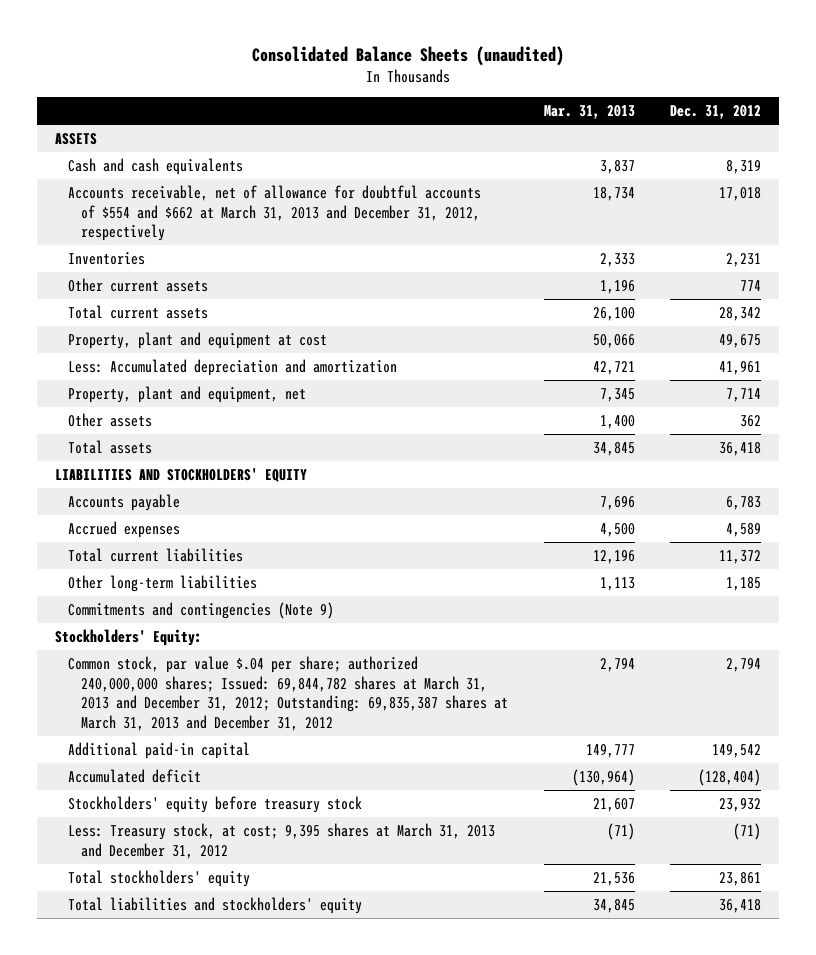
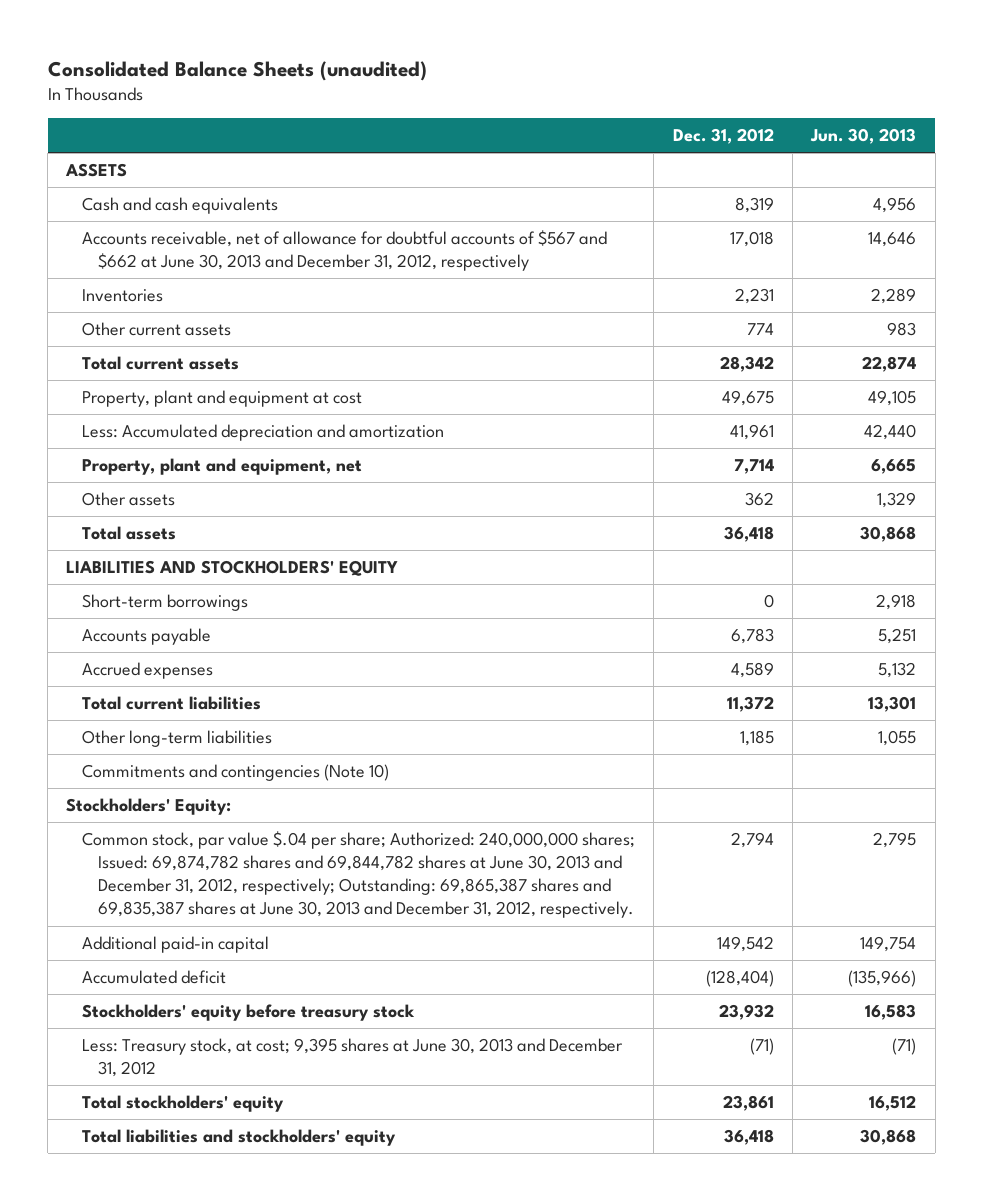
[543,105,635,120] Mar. 31, 2013 -> none
none -> [810,128,917,145] Jun. 30, 2013
[67,184,481,242] Accounts receivable, net of allowance for doubtful accounts of $554 and $662 at March 31, 2013 and December 31, 2012, respectively -> [82,229,608,272] Accounts receivable, net of allowance for doubtful accounts of $567 and $662 at June 30, 2013 and December 31, 2012, respectively
none -> [82,593,249,611] Short-term borrowings
[67,601,334,619] Commitments and contingencies (Note 9) -> [82,763,390,781] Commitments and contingencies (Note 10)
[67,655,508,731] Common stock, par value $.04 per share; authorized 240,000,000 shares; Issued: 69,844,782 shares at March 31, 2013 and December 31, 2012; Outstanding: 69,835,387 shares at March 31, 2013 and December 31, 2012 -> [82,830,636,919] Common stock, par value $.04 per share; Authorized: 240,000,000 shares; Issued: 69,874,782 shares and 69,844,782 shares at June 30, 2013 and December 31, 2012, respectively; Outstanding: 69,865,387 shares and 69,835,387 shares at June 30, 2013 and December 31, 2012, respectively.
[67,822,495,859] Less: Treasury stock, at cost; 9,395 shares at March 31, 2013 and December 31, 2012 -> [82,1037,624,1078] Less: Treasury stock, at cost; 9,395 shares at June 30, 2013 and December 31, 2012

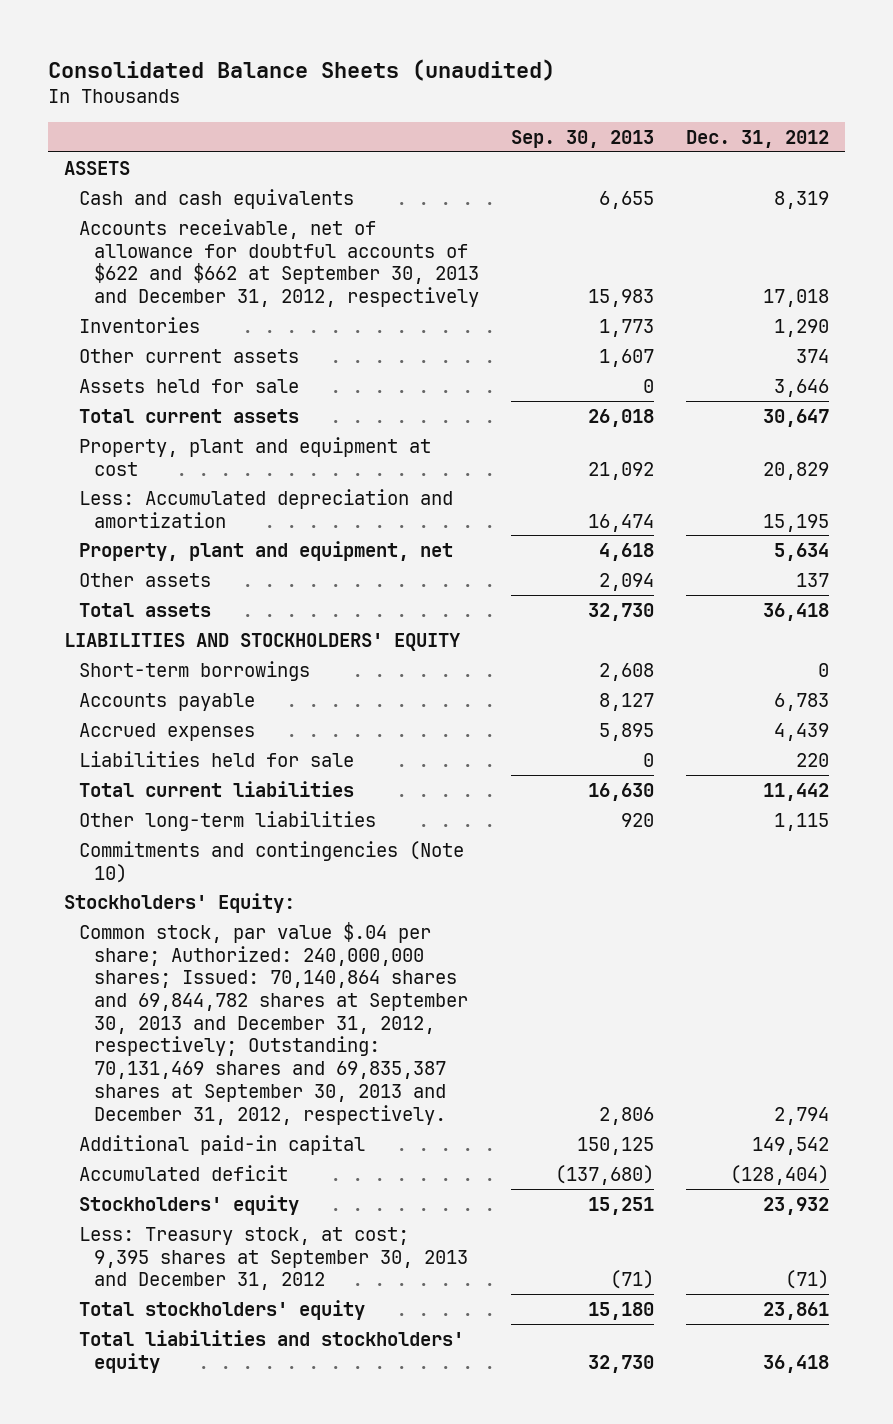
[810,128,917,145] Jun. 30, 2013 -> none
none -> [510,130,654,149] Sep. 30, 2013
[82,229,608,272] Accounts receivable, net of allowance for doubtful accounts of $567 and $662 at June 30, 2013 and December 31, 2012, respectively -> [78,218,479,308] Accounts receivable, net of allowance for doubtful accounts of $622 and $662 at September 30, 2013 and December 31, 2012, respectively
[734,287,774,304] 2,231 -> [773,318,829,337] 1,290
[746,322,774,335] 774 -> [795,348,829,363] 374
none -> [78,378,299,393] Assets held for sale
[719,355,774,372] 28,342 -> [762,408,829,427] 30,647
[721,389,774,406] 49,675 -> [762,461,829,480] 20,829
[729,423,774,440] 41,961 -> [762,513,829,532] 15,195
[733,458,774,474] 7,714 -> [773,542,829,561] 5,634
[744,491,774,506] 362 -> [795,572,829,587] 137
[730,661,774,678] 4,589 -> [773,722,829,741] 4,439
none -> [78,750,354,767] Liabilities held for sale
[726,695,774,712] 11,372 -> [762,782,829,801] 11,442
[739,729,774,746] 1,185 -> [773,812,829,831] 1,115
[82,830,636,919] Common stock, par value $.04 per share; Authorized: 240,000,000 shares; Issued: 69,874,782 shares and 69,844,782 shares at June 30, 2013 and December 31, 2012, respectively; Outstanding: 69,865,387 shares and 69,835,387 shares at June 30, 2013 and December 31, 2012, respectively. -> [78,921,468,1125] Common stock, par value $.04 per share; Authorized: 240,000,000 shares; Issued: 70,140,864 shares and 69,844,782 shares at September 30, 2013 and December 31, 2012, respectively; Outstanding: 70,131,469 shares and 69,835,387 shares at September 30, 2013 and December 31, 2012, respectively.
[82,1003,416,1021] Stockholders' equity before treasury stock -> [78,1194,299,1215] Stockholders' equity
[82,1037,624,1078] Less: Treasury stock, at cost; 9,395 shares at June 30, 2013 and December 31, 2012 -> [78,1226,468,1291] Less: Treasury stock, at cost; 9,395 shares at September 30, 2013 and December 31, 2012

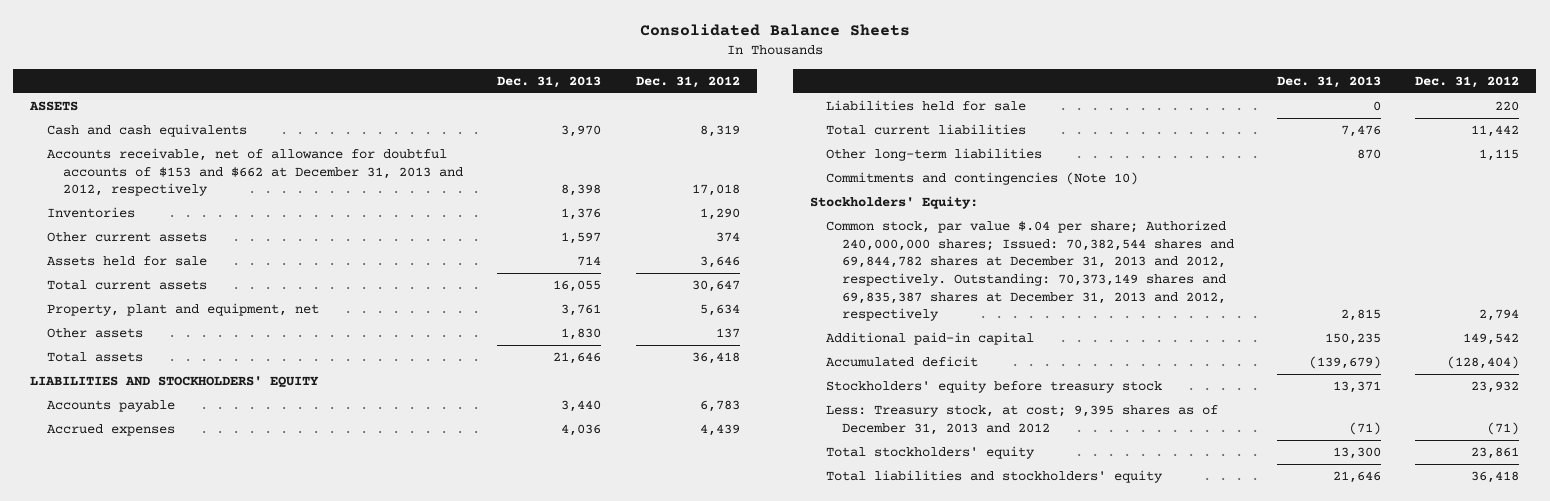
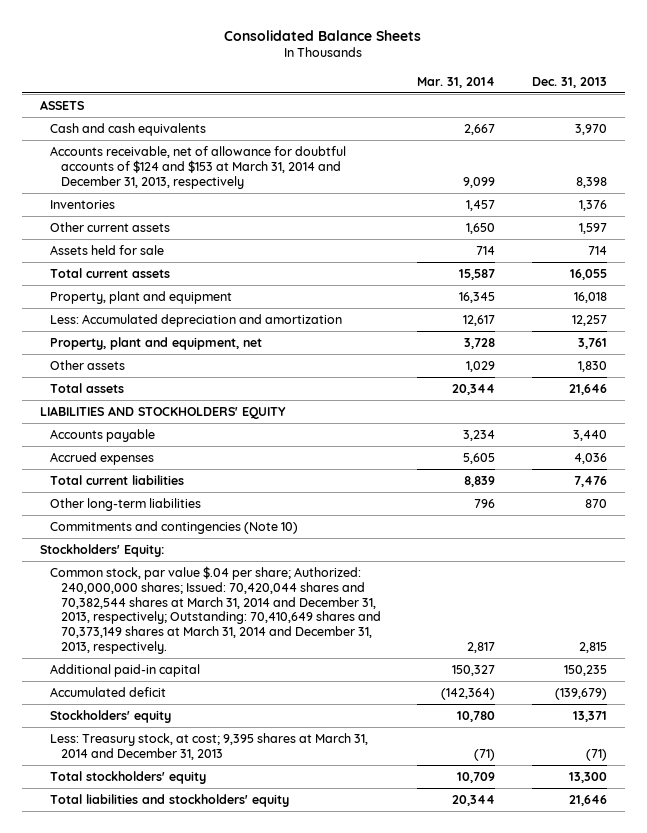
[635,75,740,88] Dec. 31, 2012 -> none
none -> [417,76,496,88] Mar. 31, 2014
[46,148,463,197] Accounts receivable, net of allowance for doubtful accounts of $153 and $662 at December 31, 2013 and 2012, respectively -> [50,146,347,189] Accounts receivable, net of allowance for doubtful accounts of $124 and $153 at March 31, 2014 and December 31, 2013, respectively
none -> [50,291,233,305] Property, plant and equipment
none -> [50,314,343,328] Less: Accumulated depreciation and amortization
[825,100,1026,112] Liabilities held for sale -> none
[825,220,1235,322] Common stock, par value $.04 per share; Authorized 240,000,000 shares; Issued: 70,382,544 shares and 69,844,782 shares at December 31, 2013 and 2012, respectively. Outstanding: 70,373,149 shares and 69,835,387 shares at December 31, 2013 and 2012, respectively -> [50,566,381,654] Common stock, par value $.04 per share; Authorized: 240,000,000 shares; Issued: 70,420,044 shares and 70,382,544 shares at March 31, 2014 and December 31, 2013, respectively; Outstanding: 70,410,649 shares and 70,373,149 shares at March 31, 2014 and December 31, 2013, respectively.
[825,380,1162,394] Stockholders' equity before treasury stock -> [50,710,172,724] Stockholders' equity
[825,405,1218,435] Less: Treasury stock, at cost; 9,395 shares as of December 31, 2013 and 2012 -> [50,733,369,760] Less: Treasury stock, at cost; 9,395 shares at March 31, 2014 and December 31, 2013

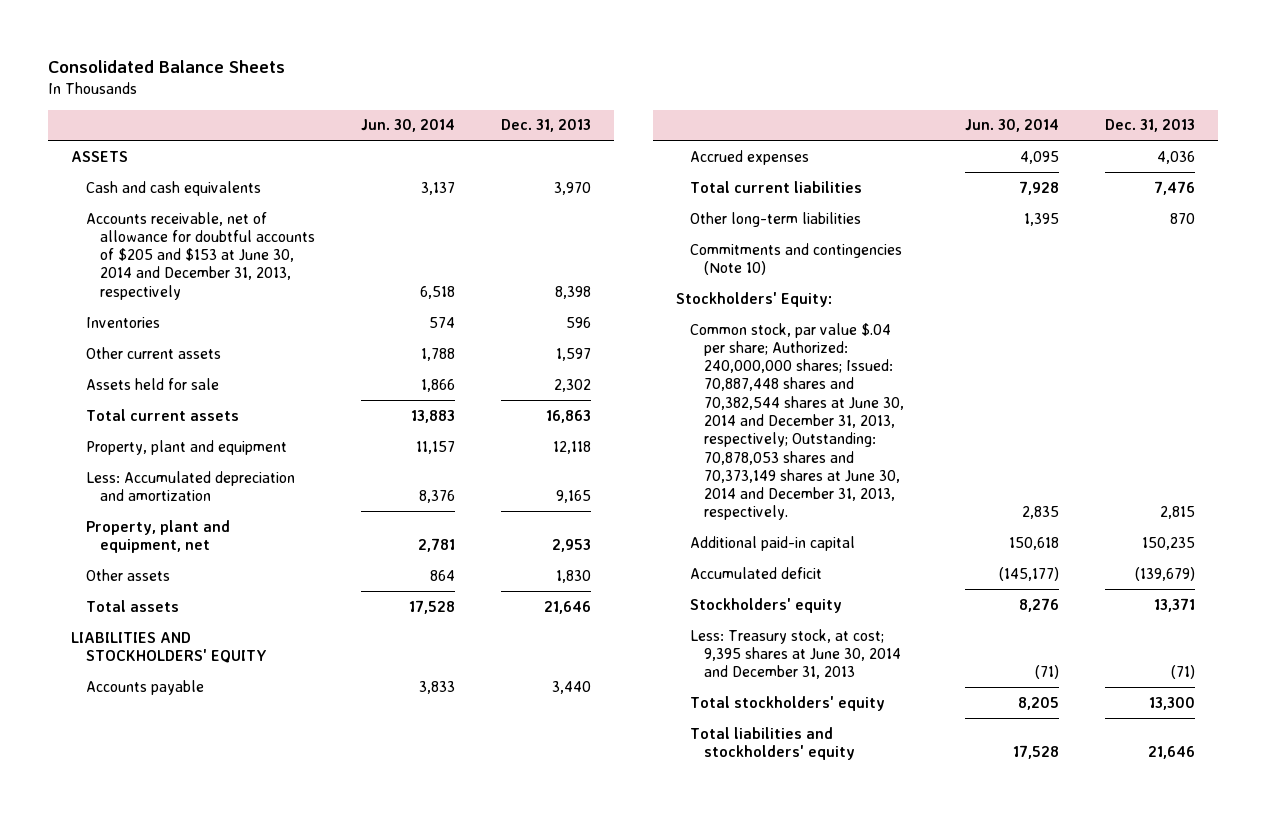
[417,76,496,88] Mar. 31, 2014 -> none
none -> [360,119,455,133] Jun. 30, 2014
[50,146,347,189] Accounts receivable, net of allowance for doubtful accounts of $124 and $153 at March 31, 2014 and December 31, 2013, respectively -> [85,211,316,300] Accounts receivable, net of allowance for doubtful accounts of $205 and $153 at June 30, 2014 and December 31, 2013, respectively
[578,200,607,212] 1,376 -> [565,316,591,328] 596
[587,246,607,256] 714 -> [553,378,591,392] 2,302
[569,269,607,281] 16,055 -> [545,409,591,423] 16,863
[573,292,607,304] 16,018 -> [552,440,591,454] 12,118
[571,315,607,327] 12,257 -> [555,489,591,503] 9,165
[577,338,607,350] 3,761 -> [551,538,591,552] 2,953
[50,566,381,654] Common stock, par value $.04 per share; Authorized: 240,000,000 shares; Issued: 70,420,044 shares and 70,382,544 shares at March 31, 2014 and December 31, 2013, respectively; Outstanding: 70,410,649 shares and 70,373,149 shares at March 31, 2014 and December 31, 2013, respectively. -> [690,322,905,521] Common stock, par value $.04 per share; Authorized: 240,000,000 shares; Issued: 70,887,448 shares and 70,382,544 shares at June 30, 2014 and December 31, 2013, respectively; Outstanding: 70,878,053 shares and 70,373,149 shares at June 30, 2014 and December 31, 2013, respectively.
[50,733,369,760] Less: Treasury stock, at cost; 9,395 shares at March 31, 2014 and December 31, 2013 -> [690,628,902,680] Less: Treasury stock, at cost; 9,395 shares at June 30, 2014 and December 31, 2013

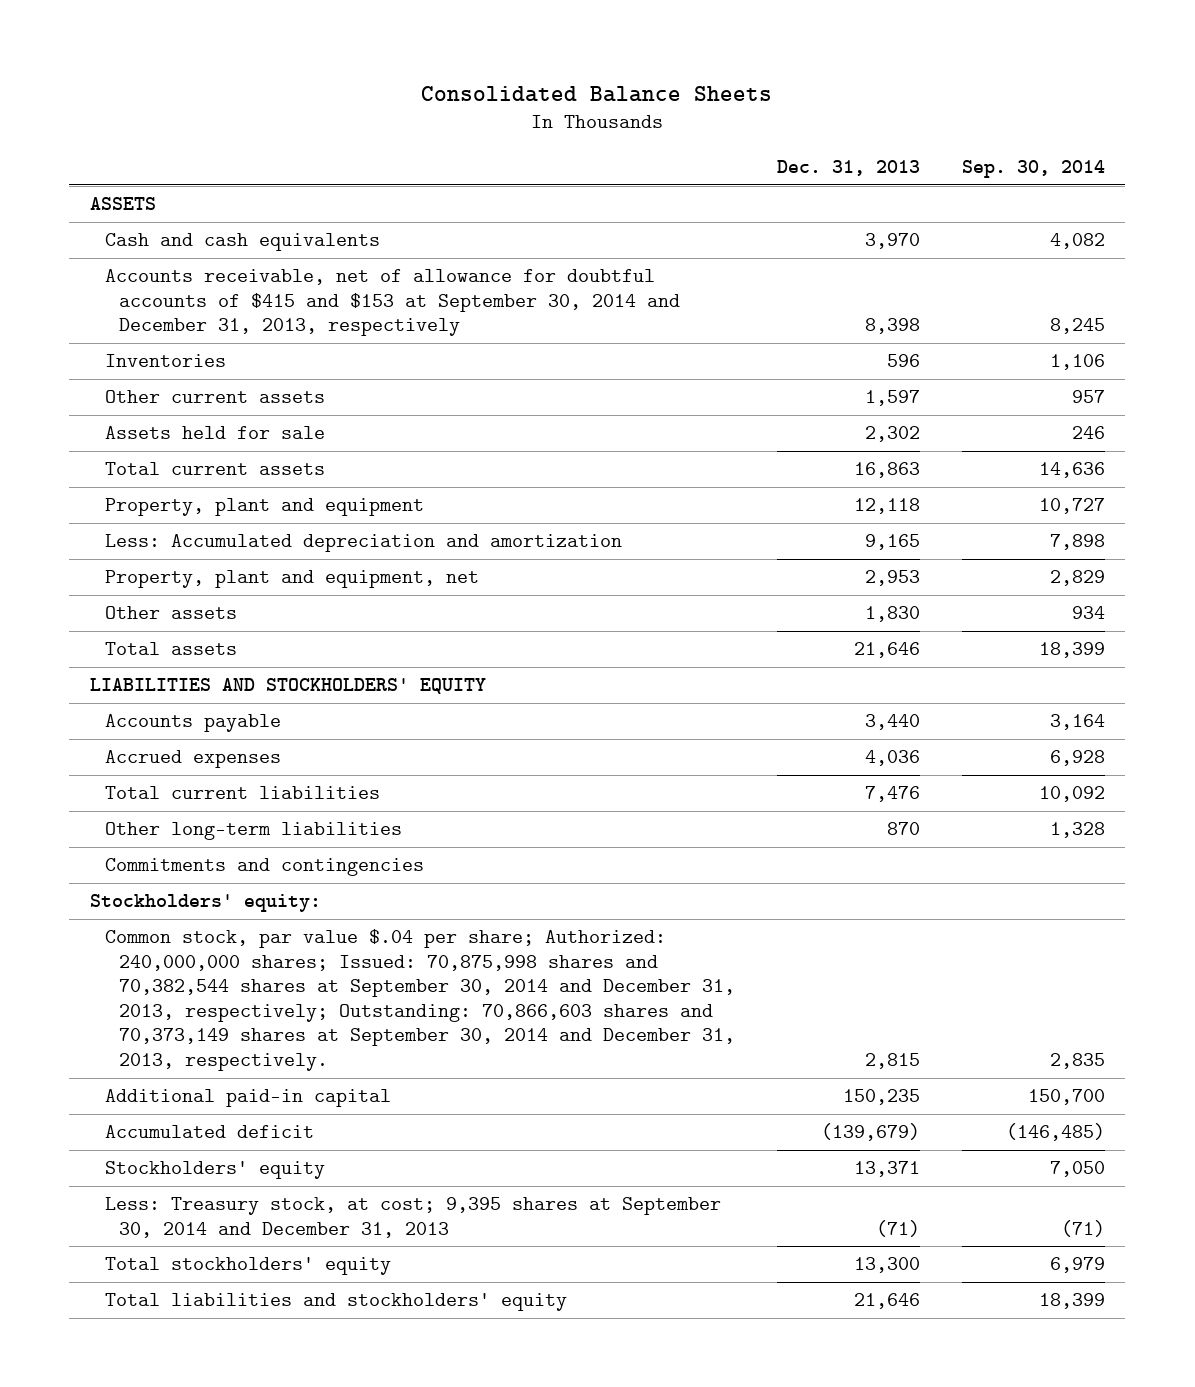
[360,119,455,133] Jun. 30, 2014 -> none
none -> [961,159,1105,178] Sep. 30, 2014
[85,211,316,300] Accounts receivable, net of allowance for doubtful accounts of $205 and $153 at June 30, 2014 and December 31, 2013, respectively -> [104,269,681,337] Accounts receivable, net of allowance for doubtful accounts of $415 and $153 at September 30, 2014 and December 31, 2013, respectively
[690,242,903,275] Commitments and contingencies (Note 10) -> [104,858,424,877] Commitments and contingencies
[675,291,832,307] Stockholders' Equity: -> [90,894,322,913] Stockholders' equity:
[690,322,905,521] Common stock, par value $.04 per share; Authorized: 240,000,000 shares; Issued: 70,887,448 shares and 70,382,544 shares at June 30, 2014 and December 31, 2013, respectively; Outstanding: 70,878,053 shares and 70,373,149 shares at June 30, 2014 and December 31, 2013, respectively. -> [104,929,736,1071] Common stock, par value $.04 per share; Authorized: 240,000,000 shares; Issued: 70,875,998 shares and 70,382,544 shares at September 30, 2014 and December 31, 2013, respectively; Outstanding: 70,866,603 shares and 70,373,149 shares at September 30, 2014 and December 31, 2013, respectively.
[690,628,902,680] Less: Treasury stock, at cost; 9,395 shares at June 30, 2014 and December 31, 2013 -> [104,1197,721,1238] Less: Treasury stock, at cost; 9,395 shares at September 30, 2014 and December 31, 2013

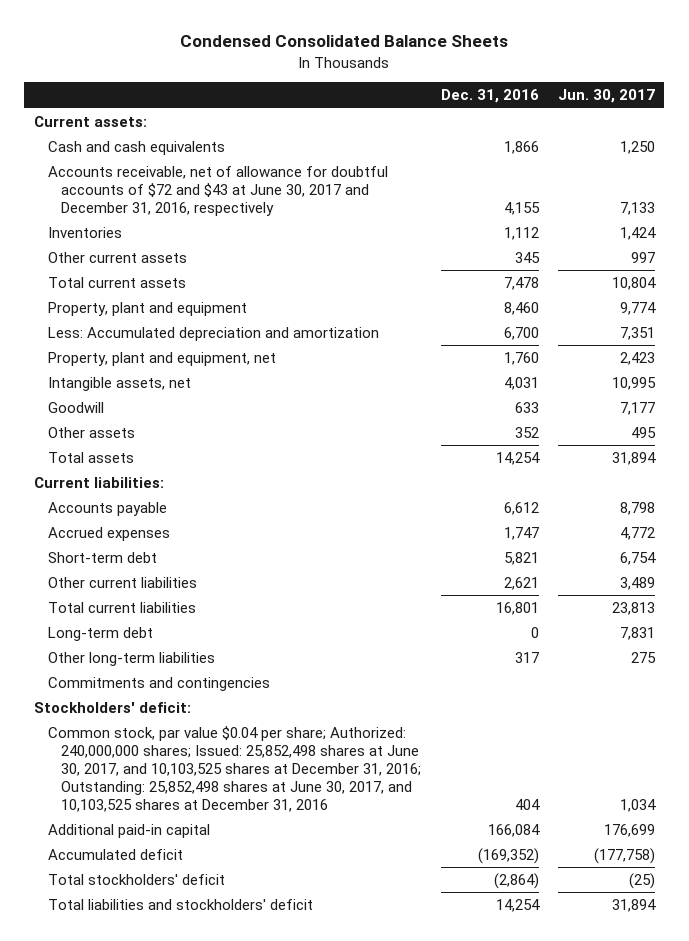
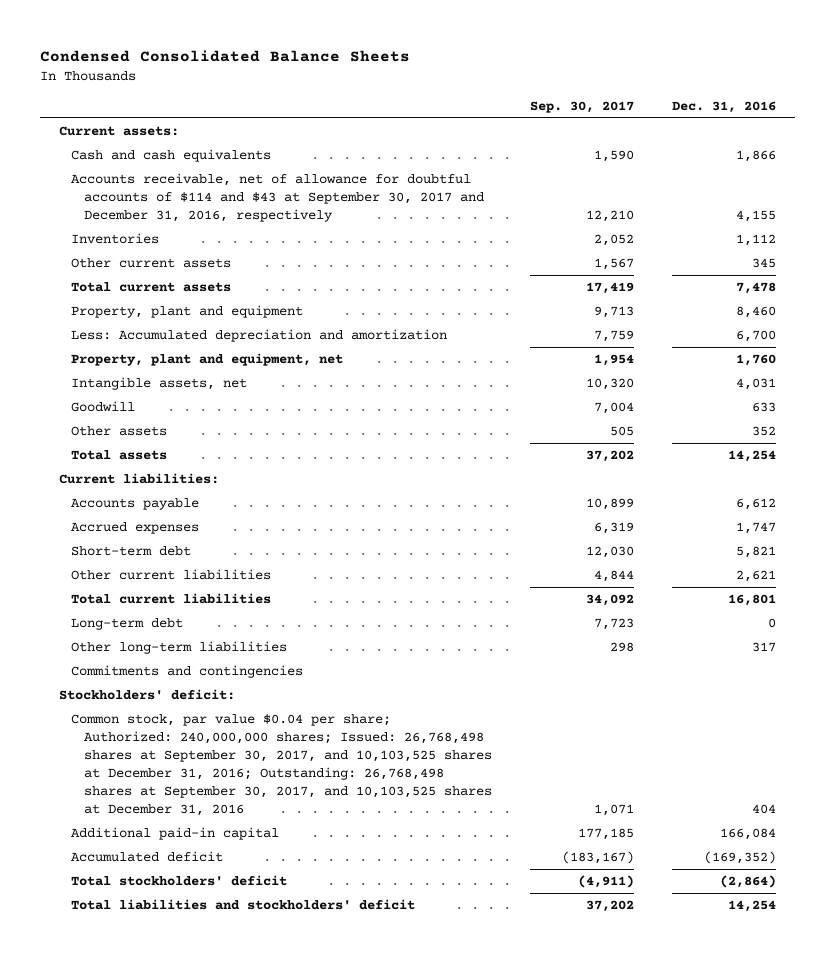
[557,89,655,104] Jun. 30, 2017 -> none
none -> [529,100,634,113] Sep. 30, 2017
[47,165,388,216] Accounts receivable, net of allowance for doubtful accounts of $72 and $43 at June 30, 2017 and December 31, 2016, respectively -> [71,173,484,222] Accounts receivable, net of allowance for doubtful accounts of $114 and $43 at September 30, 2017 and December 31, 2016, respectively
[47,725,422,812] Common stock, par value $0.04 per share; Authorized: 240,000,000 shares; Issued: 25,852,498 shares at June 30, 2017, and 10,103,525 shares at December 31, 2016; Outstanding: 25,852,498 shares at June 30, 2017, and 10,103,525 shares at December 31, 2016 -> [71,714,492,816] Common stock, par value $0.04 per share; Authorized: 240,000,000 shares; Issued: 26,768,498 shares at September 30, 2017, and 10,103,525 shares at December 31, 2016; Outstanding: 26,768,498 shares at September 30, 2017, and 10,103,525 shares at December 31, 2016

